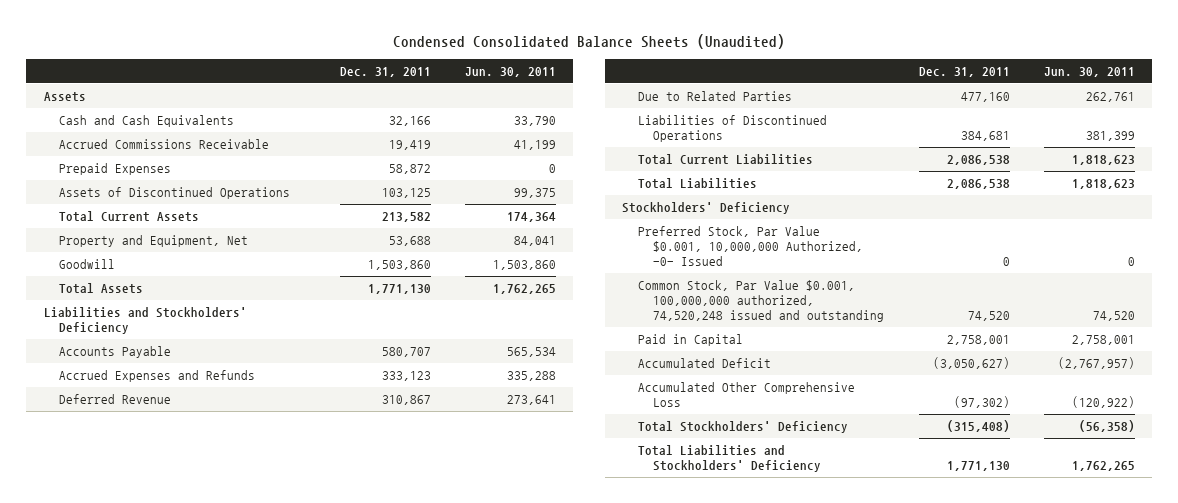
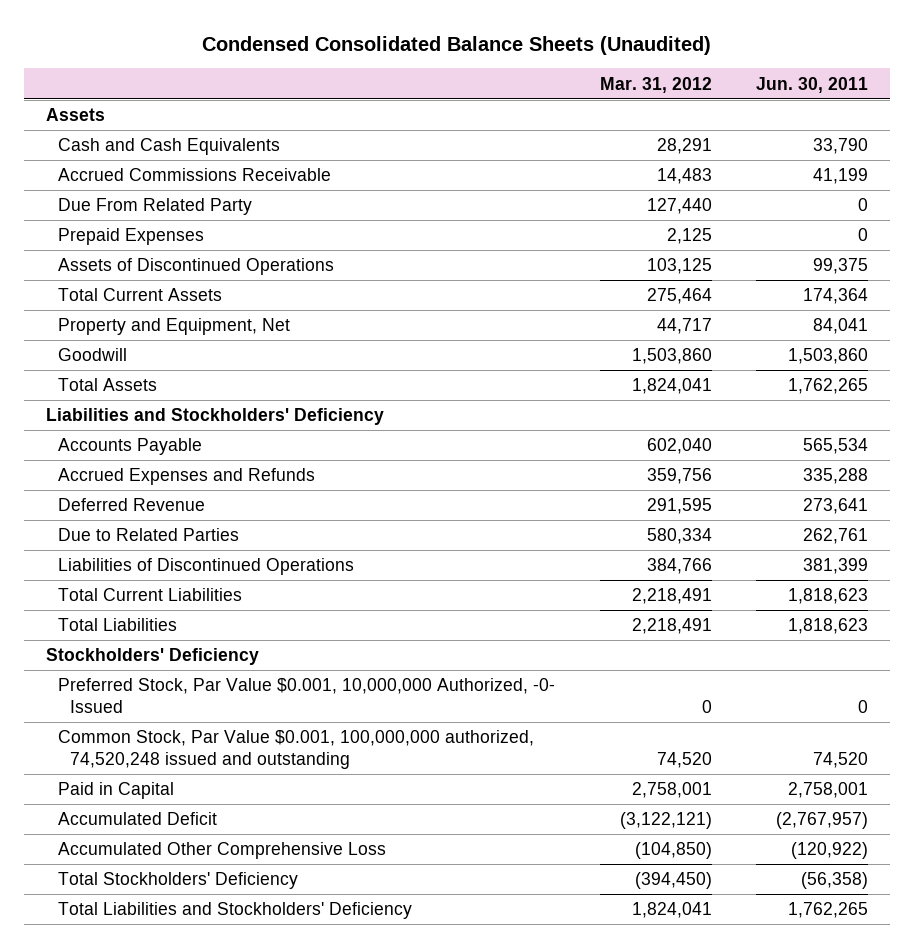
[340,66,432,77] Dec. 31, 2011 -> none
none -> [599,76,712,93] Mar. 31, 2012
none -> [58,198,253,216] Due From Related Party

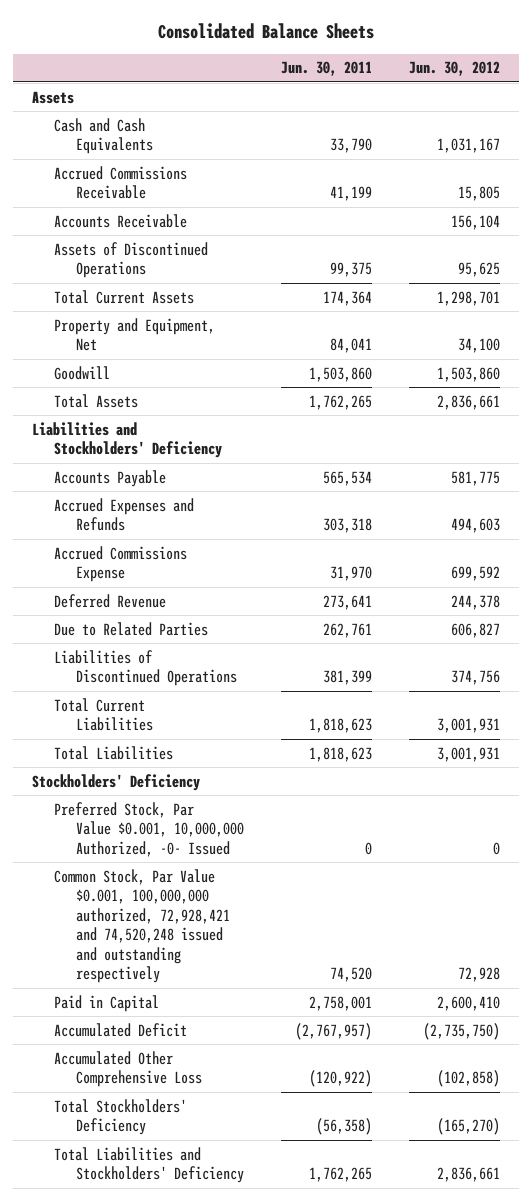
[201,35,711,55] Condensed Consolidated Balance Sheets (Unaudited) -> [157,22,374,39] Consolidated Balance Sheets
[599,76,712,93] Mar. 31, 2012 -> none
none -> [409,61,501,77] Jun. 30, 2012
[58,198,253,216] Due From Related Party -> none
[58,228,205,246] Prepaid Expenses -> none
none -> [53,213,187,228] Accounts Receivable
[802,468,868,485] 335,288 -> [322,518,372,534] 303,318
none -> [53,545,187,583] Accrued Commissions Expense
[58,730,535,769] Common Stock, Par Value $0.001, 100,000,000 authorized, 74,520,248 issued and outstanding -> [53,868,230,984] Common Stock, Par Value $0.001, 100,000,000 authorized, 72,928,421 and 74,520,248 issued and outstanding respectively

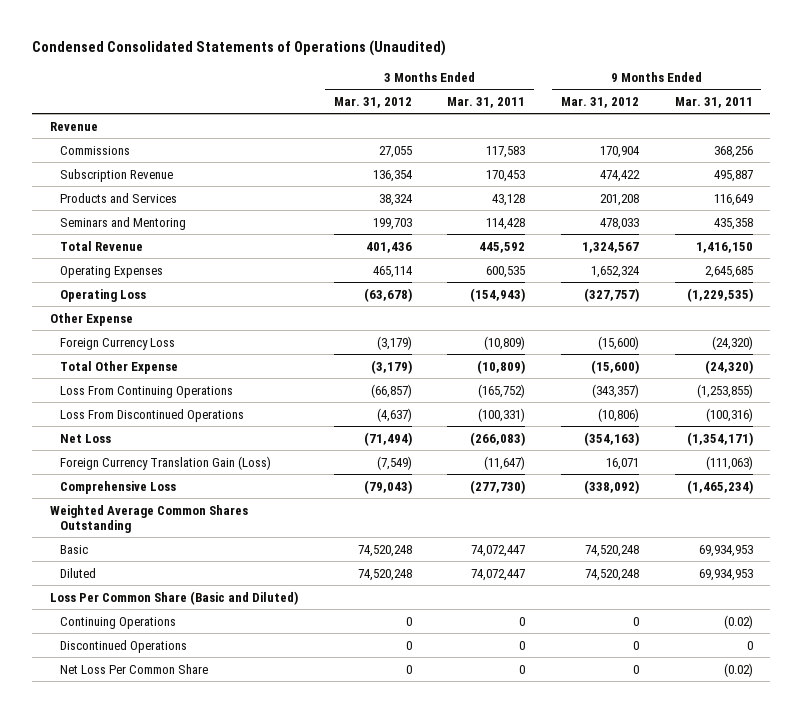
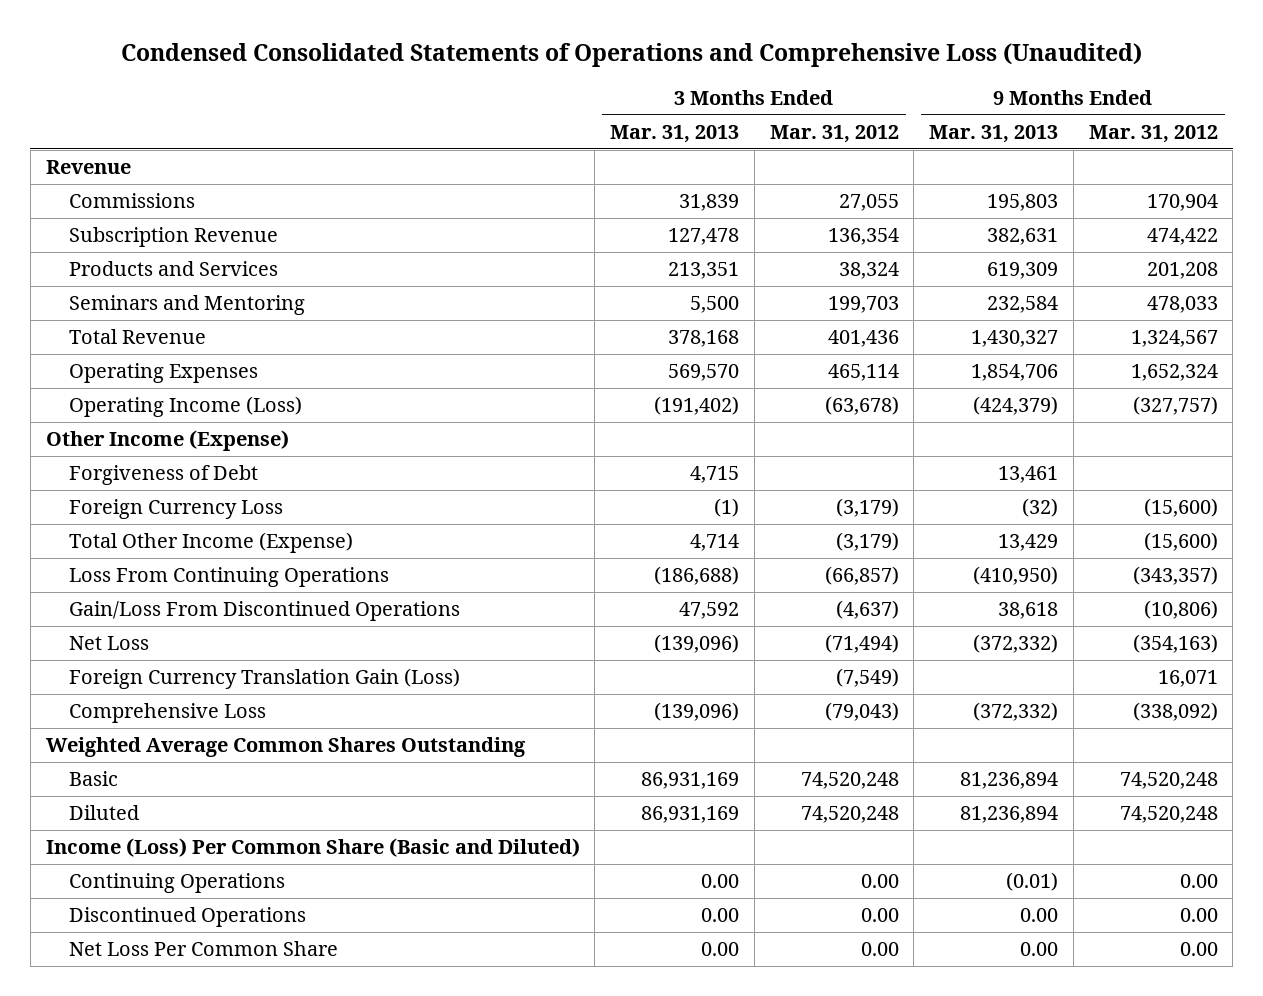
[32,40,447,57] Condensed Consolidated Statements of Operations (Unaudited) -> [120,43,1142,68] Condensed Consolidated Statements of Operations and Comprehensive Loss (Unaudited)
[447,96,526,108] Mar. 31, 2011 -> none
[674,96,753,108] Mar. 31, 2011 -> none
none -> [610,124,740,143] Mar. 31, 2013
none -> [929,124,1059,143] Mar. 31, 2013
[60,288,147,302] Operating Loss -> [69,396,303,418] Operating Income (Loss)
[50,312,134,326] Other Expense -> [45,430,289,452] Other Income (Expense)
none -> [69,465,259,486] Forgiveness of Debt
[60,360,179,374] Total Other Expense -> [69,532,354,554] Total Other Income (Expense)
[60,408,245,422] Loss From Discontinued Operations -> [69,601,461,622] Gain/Loss From Discontinued Operations
[50,590,299,605] Loss Per Common Share (Basic and Diluted) -> [45,838,580,858] Income (Loss) Per Common Share (Basic and Diluted)
[405,616,412,626] 0 -> [860,874,899,889] 0.00
[632,616,639,626] 0 -> [1179,874,1218,889] 0.00
[405,640,412,650] 0 -> [860,908,899,923] 0.00
[632,640,639,650] 0 -> [1179,908,1218,923] 0.00
[405,664,412,674] 0 -> [860,942,899,957] 0.00
[632,664,639,674] 0 -> [1179,942,1218,957] 0.00

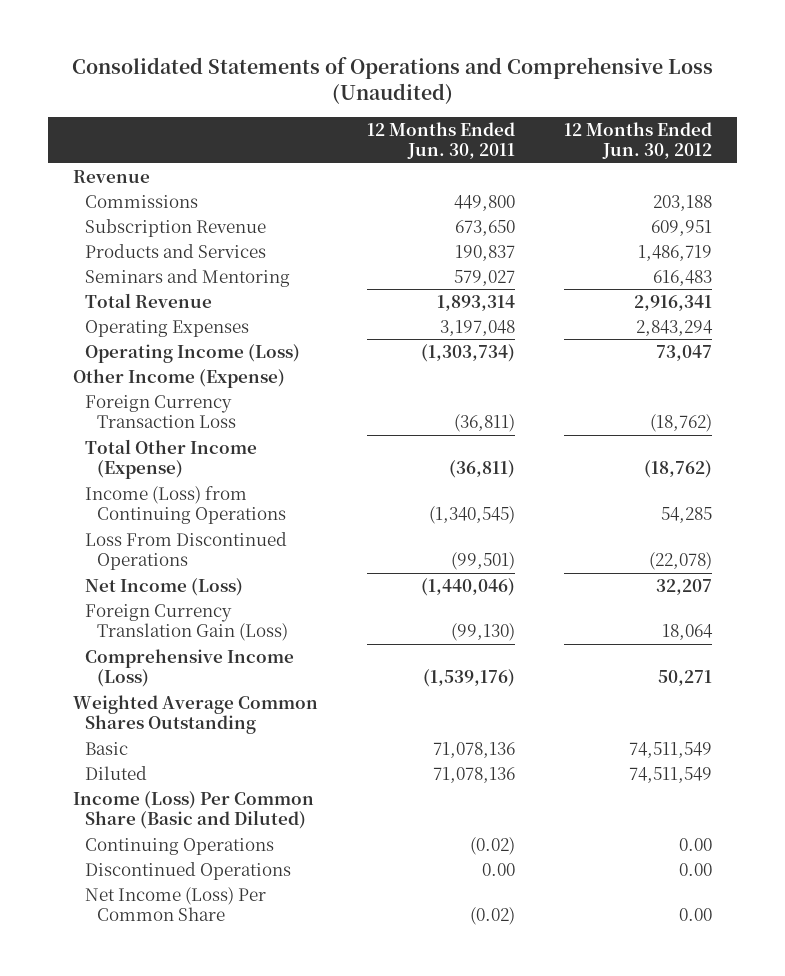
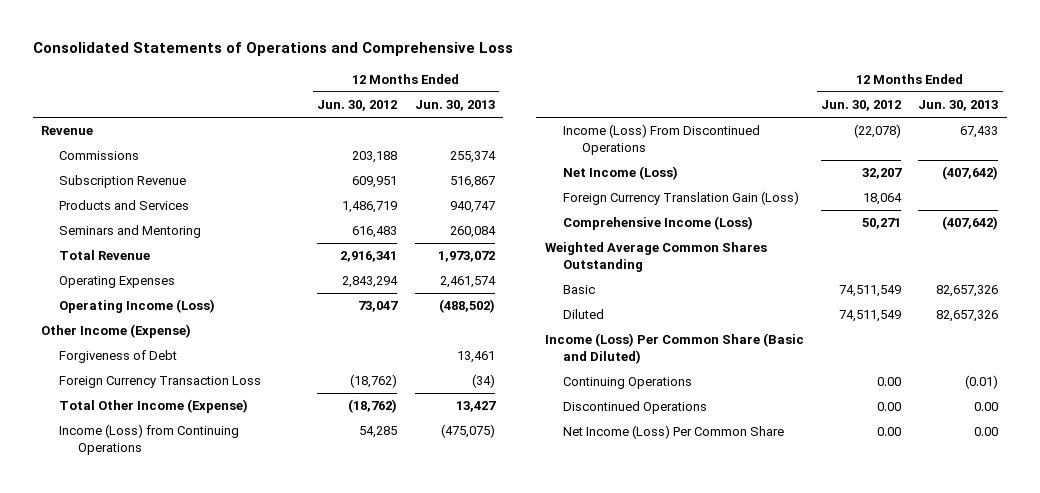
[71,57,713,105] Consolidated Statements of Operations and Comprehensive Loss (Unaudited) -> [32,42,513,57] Consolidated Statements of Operations and Comprehensive Loss
[367,122,516,160] 12 Months Ended Jun. 30, 2011 -> none
none -> [414,100,495,112] Jun. 30, 2013
none -> [59,350,178,364] Forgiveness of Debt
[84,531,287,571] Loss From Discontinued Operations -> [563,124,761,155] Income (Loss) From Discontinued Operations

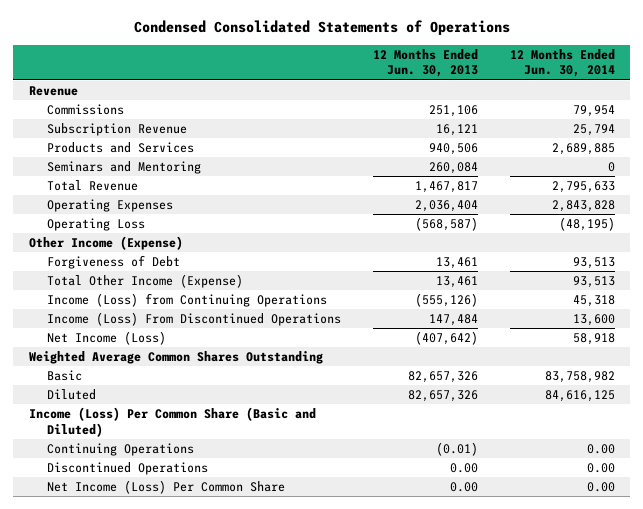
[32,42,513,57] Consolidated Statements of Operations and Comprehensive Loss -> [133,20,510,36] Condensed Consolidated Statements of Operations
[317,100,398,112] Jun. 30, 2012 -> none
none -> [509,48,615,78] 12 Months Ended Jun. 30, 2014
[449,151,496,164] 255,374 -> [428,104,478,117] 251,106
[449,176,495,189] 516,867 -> [435,123,478,136] 16,121
[449,201,495,214] 940,747 -> [428,142,478,155] 940,506
[437,251,495,263] 1,973,072 -> [414,180,478,193] 1,467,817
[439,276,496,289] 2,461,574 -> [414,199,478,212] 2,036,404
[59,299,216,314] Operating Income (Loss) -> [46,217,145,231] Operating Loss
[438,299,495,314] (488,502) -> [414,216,478,231] (568,587)
[59,376,262,389] Foreign Currency Transaction Loss -> none
[455,401,496,413] 13,427 -> [435,275,478,288] 13,461
[440,424,495,439] (475,075) -> [414,292,478,307] (555,126)
[960,126,999,139] 67,433 -> [428,313,478,326] 147,484
[563,191,800,206] Foreign Currency Translation Gain (Loss) -> none
[563,216,754,231] Comprehensive Income (Loss) -> none

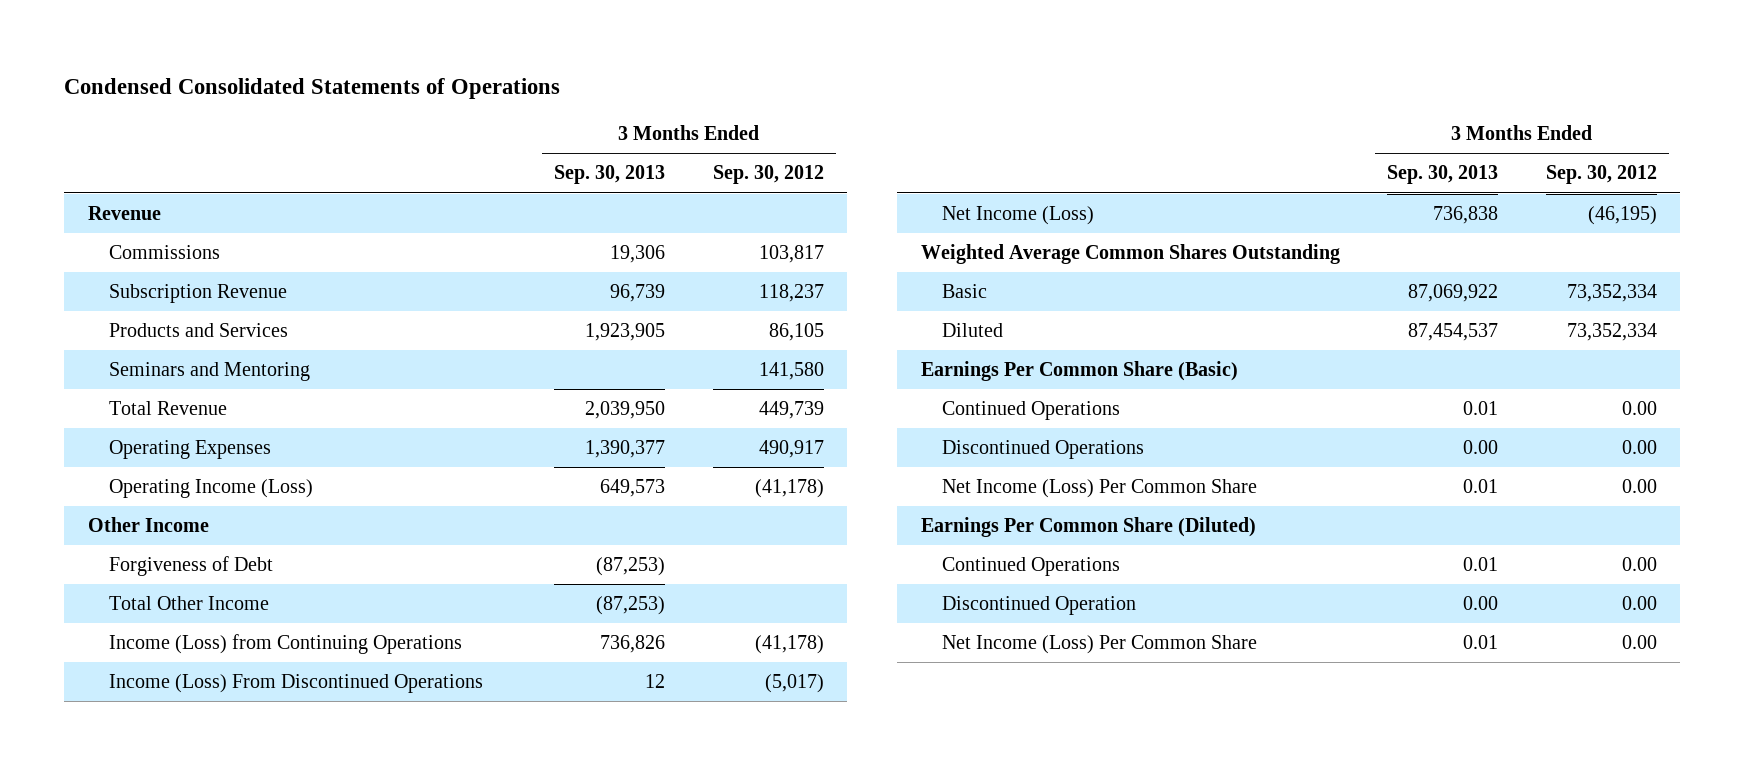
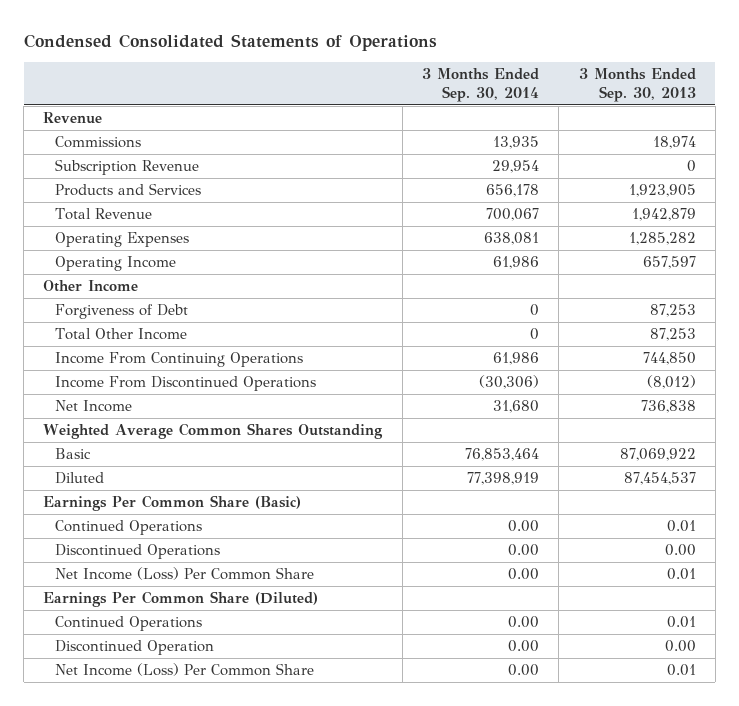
[712,165,824,185] Sep. 30, 2012 -> none
none -> [421,68,539,102] 3 Months Ended Sep. 30, 2014
[610,245,666,264] 19,306 -> [652,136,696,150] 18,974
[610,284,666,303] 96,739 -> [686,160,696,173] 0
[108,362,310,382] Seminars and Mentoring -> none
[585,401,666,420] 2,039,950 -> [631,208,696,222] 1,942,879
[585,440,666,459] 1,390,377 -> [628,232,696,246] 1,285,282
[108,479,313,499] Operating Income (Loss) -> [54,256,176,272] Operating Income
[600,479,666,498] 649,573 -> [642,256,696,270] 657,597
[596,557,666,577] (87,253) -> [649,304,696,318] 87,253
[596,596,666,616] (87,253) -> [649,328,696,342] 87,253
[108,634,462,655] Income (Loss) from Continuing Operations -> [54,352,303,368] Income From Continuing Operations
[600,635,666,654] 736,826 -> [642,352,696,366] 744,850
[108,674,483,694] Income (Loss) From Discontinued Operations -> [54,376,316,392] Income From Discontinued Operations
[645,674,666,689] 12 -> [646,375,696,390] (8,012)
[942,206,1095,226] Net Income (Loss) -> [54,400,132,413] Net Income

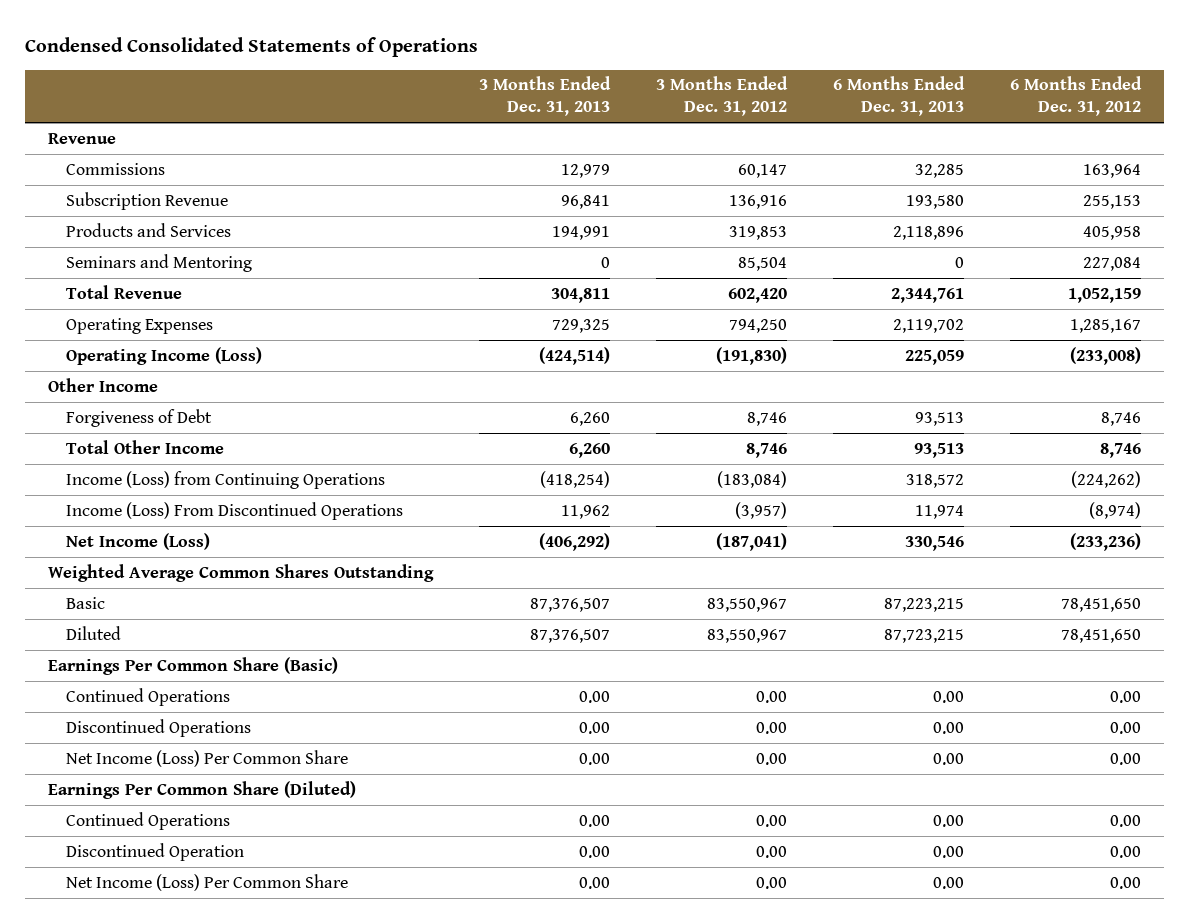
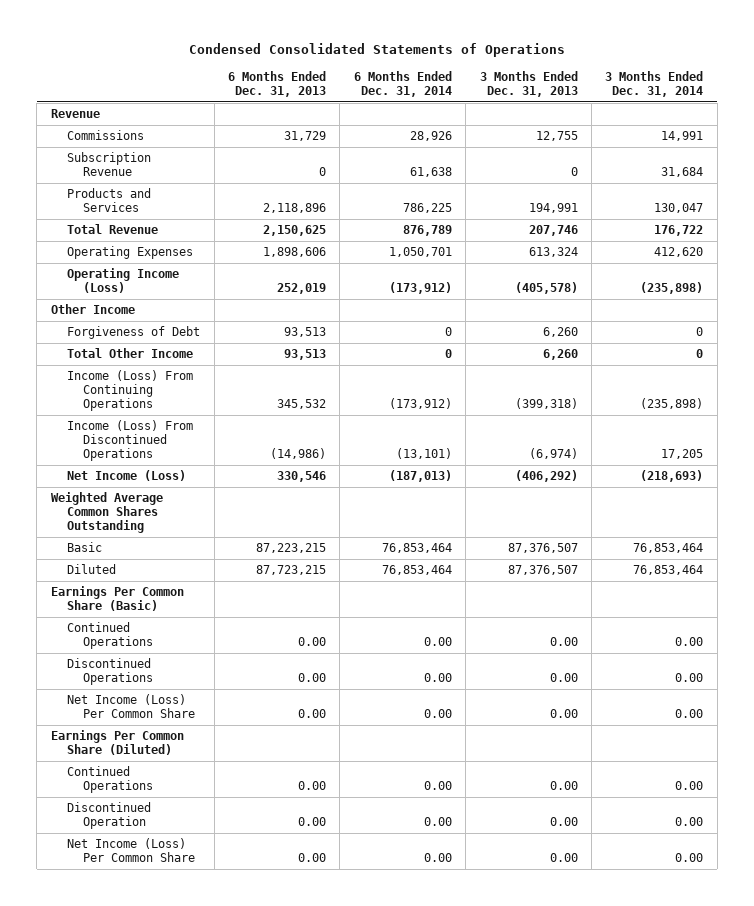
[656,76,789,117] 3 Months Ended Dec. 31, 2012 -> none
[1010,76,1143,117] 6 Months Ended Dec. 31, 2012 -> none
none -> [353,70,452,97] 6 Months Ended Dec. 31, 2014
none -> [605,70,704,97] 3 Months Ended Dec. 31, 2014
[561,163,611,178] 12,979 -> [535,130,578,141] 12,755
[915,163,965,178] 32,285 -> [283,130,326,141] 31,729
[561,194,611,209] 96,841 -> [570,167,578,177] 0
[906,194,965,209] 193,580 -> [318,167,326,177] 0
[66,253,253,272] Seminars and Mentoring -> none
[551,287,611,303] 304,811 -> [528,224,578,236] 207,746
[891,287,965,303] 2,344,761 -> [262,224,326,236] 2,150,625
[552,318,611,333] 729,325 -> [528,246,578,257] 613,324
[893,318,965,333] 2,119,702 -> [262,246,326,257] 1,898,606
[539,346,611,365] (424,514) -> [514,282,578,295] (405,578)
[905,349,965,365] 225,059 -> [276,283,326,295] 252,019
[66,470,386,489] Income (Loss) from Continuing Operations -> [67,369,194,412] Income (Loss) From Continuing Operations
[540,470,611,488] (418,254) -> [514,398,578,410] (399,318)
[906,473,965,488] 318,572 -> [276,399,326,410] 345,532
[561,504,611,519] 11,962 -> [528,448,578,460] (6,974)
[915,504,965,519] 11,974 -> [269,448,326,460] (14,986)

